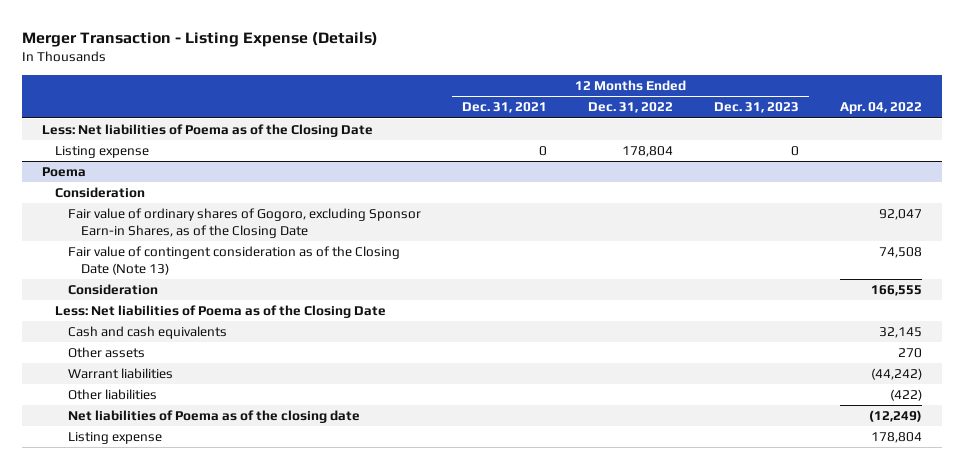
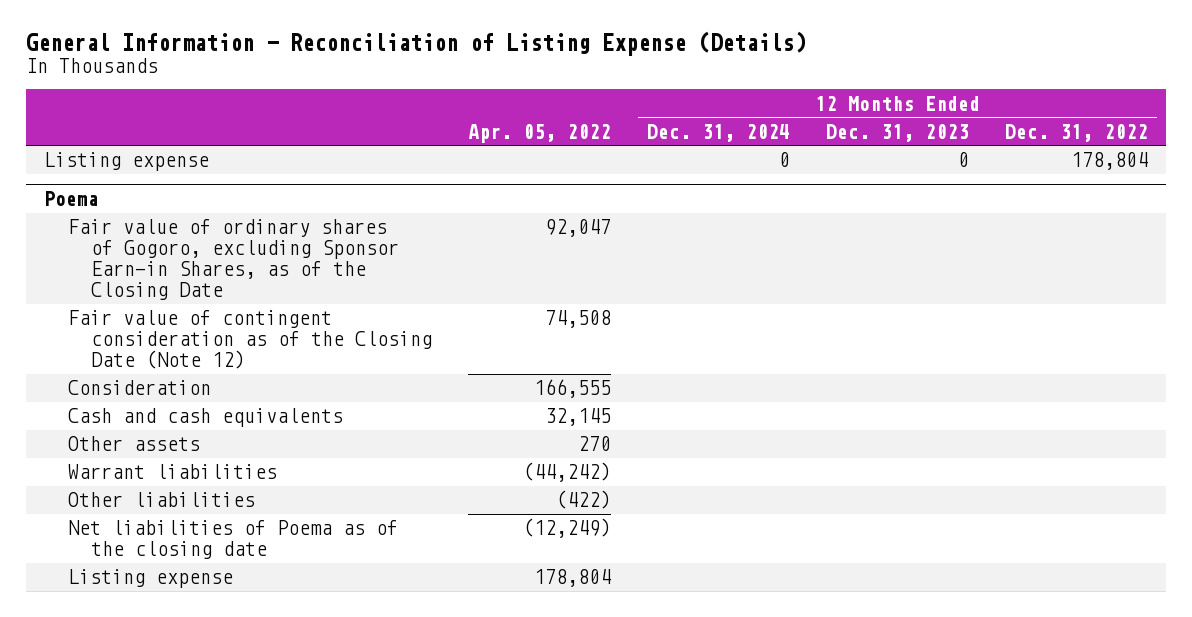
[21,30,378,47] Merger Transaction - Listing Expense (Details) -> [25,31,806,57] General Information - Reconciliation of Listing Expense (Details)
[462,102,548,114] Dec. 31, 2021 -> none
[839,102,922,115] Apr. 04, 2022 -> none
none -> [468,123,612,143] Apr. 05, 2022
none -> [647,123,791,142] Dec. 31, 2024
[41,124,373,138] Less: Net liabilities of Poema as of the Closing Date -> none
[55,187,146,199] Consideration -> none
[68,246,401,275] Fair value of contingent consideration as of the Closing Date (Note 13) -> [67,310,433,370] Fair value of contingent consideration as of the Closing Date (Note 12)
[55,305,387,319] Less: Net liabilities of Poema as of the Closing Date -> none

